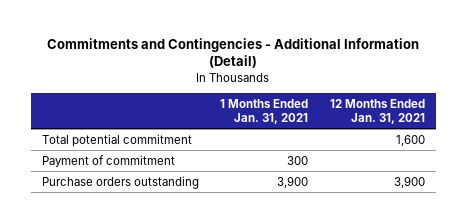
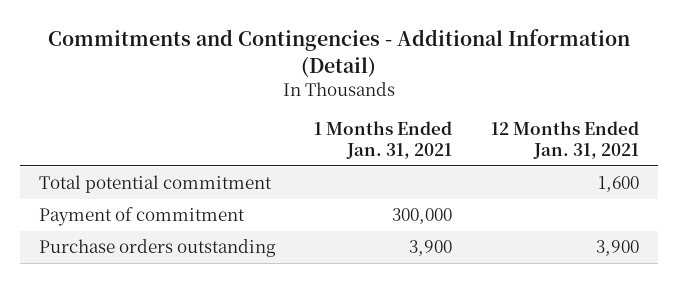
[287,155,309,165] 300 -> [392,208,453,225] 300,000

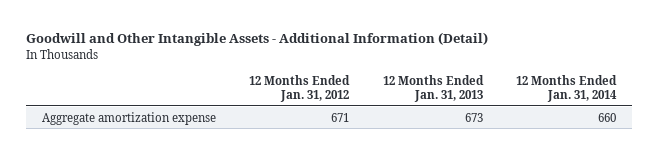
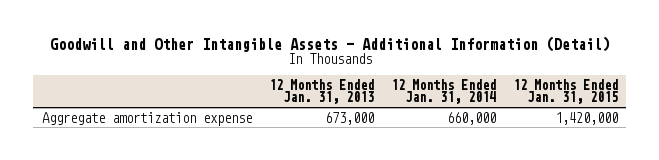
[249,74,351,103] 12 Months Ended Jan. 31, 2012 -> none
none -> [512,78,618,105] 12 Months Ended Jan. 31, 2015
[464,112,483,122] 673 -> [324,111,374,125] 673,000
[597,112,616,122] 660 -> [446,111,496,125] 660,000

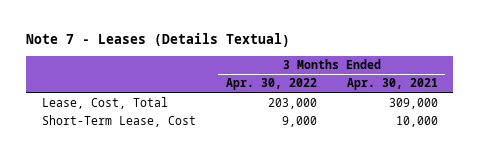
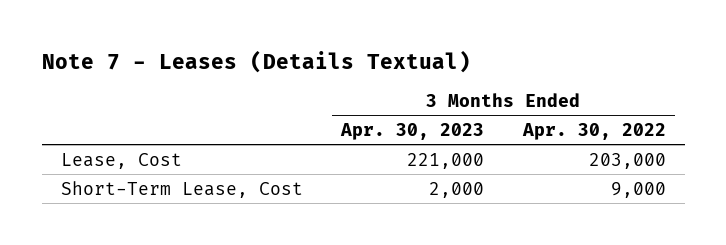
[346,78,438,91] Apr. 30, 2021 -> none
none -> [340,123,485,141] Apr. 30, 2023
[41,97,168,110] Lease, Cost, Total -> [60,152,182,169] Lease, Cost

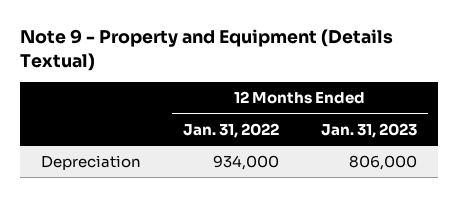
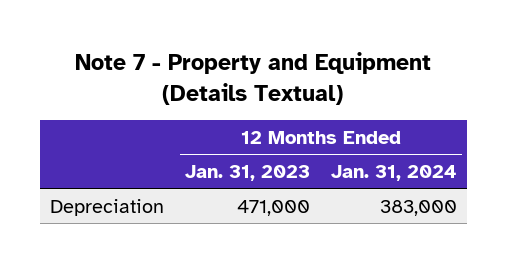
[19,29,393,71] Note 9 - Property and Equipment (Details Textual) -> [75,52,432,105] Note 7 - Property and Equipment (Details Textual)
[182,122,279,138] Jan. 31, 2022 -> none
none -> [330,164,457,181] Jan. 31, 2024
[349,155,418,171] 806,000 -> [236,199,310,216] 471,000

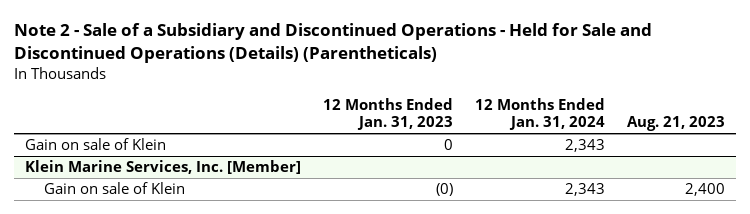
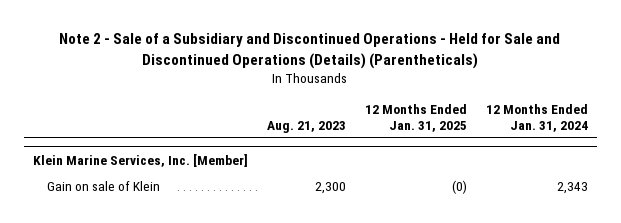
[322,97,453,131] 12 Months Ended Jan. 31, 2023 -> none
none -> [364,103,467,132] 12 Months Ended Jan. 31, 2025
[24,138,166,151] Gain on sale of Klein -> none
[685,183,726,197] 2,400 -> [315,181,347,194] 2,300

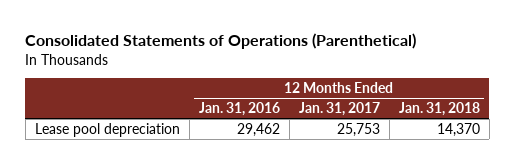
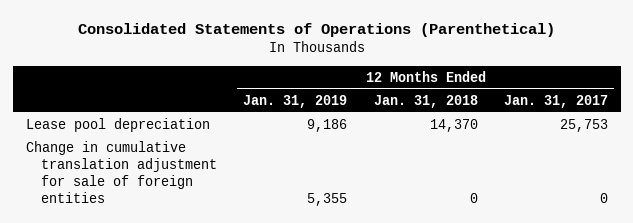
[198,102,280,117] Jan. 31, 2016 -> none
none -> [243,94,348,108] Jan. 31, 2019
none -> [25,140,218,204] Change in cumulative translation adjustment for sale of foreign entities

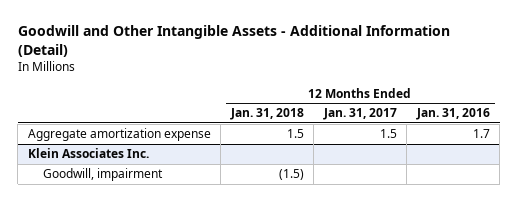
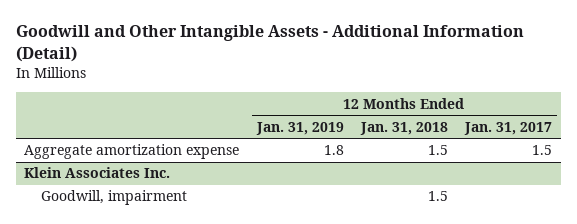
[415,108,490,121] Jan. 31, 2016 -> none
none -> [255,121,344,135] Jan. 31, 2019
[278,169,304,181] (1.5) -> [427,191,448,202] 1.5

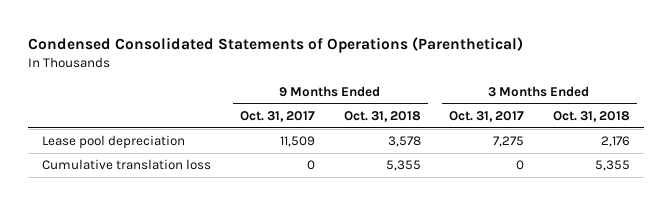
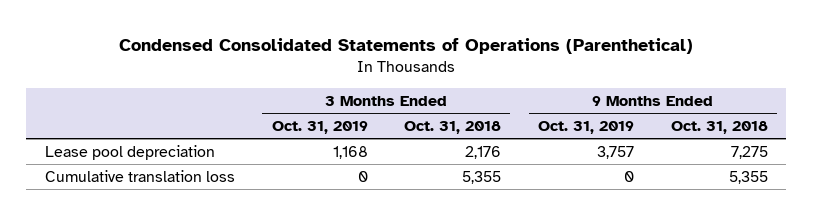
[240,110,316,122] Oct. 31, 2017 -> none
[449,110,525,122] Oct. 31, 2017 -> none
none -> [271,121,368,135] Oct. 31, 2019
none -> [538,121,635,135] Oct. 31, 2019
[387,136,421,148] 3,578 -> [730,145,768,159] 7,275

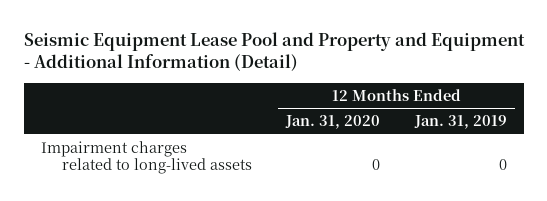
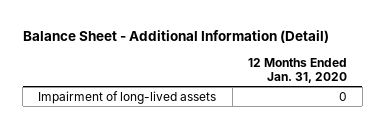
[23,31,525,72] Seismic Equipment Lease Pool and Property and Equipment - Additional Information (Detail) -> [22,30,329,44] Balance Sheet - Additional Information (Detail)
[413,115,507,130] Jan. 31, 2019 -> none
[40,141,253,174] Impairment charges related to long-lived assets -> [38,90,217,104] Impairment of long-lived assets

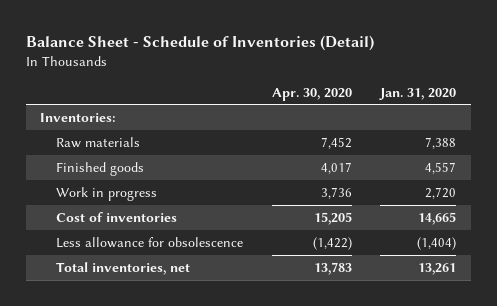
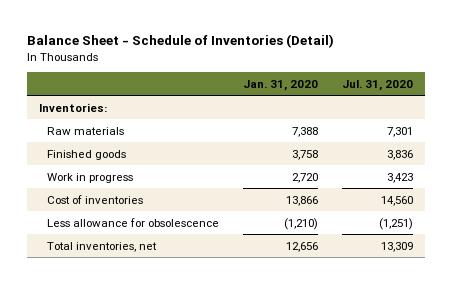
[271,87,352,101] Apr. 30, 2020 -> none
none -> [341,79,413,91] Jul. 31, 2020
[425,161,457,174] 4,557 -> [292,149,319,160] 3,758
[418,211,457,225] 14,665 -> [286,195,319,206] 13,866
[417,236,457,250] (1,404) -> [284,217,319,230] (1,210)
[418,262,457,275] 13,261 -> [286,241,319,252] 12,656

